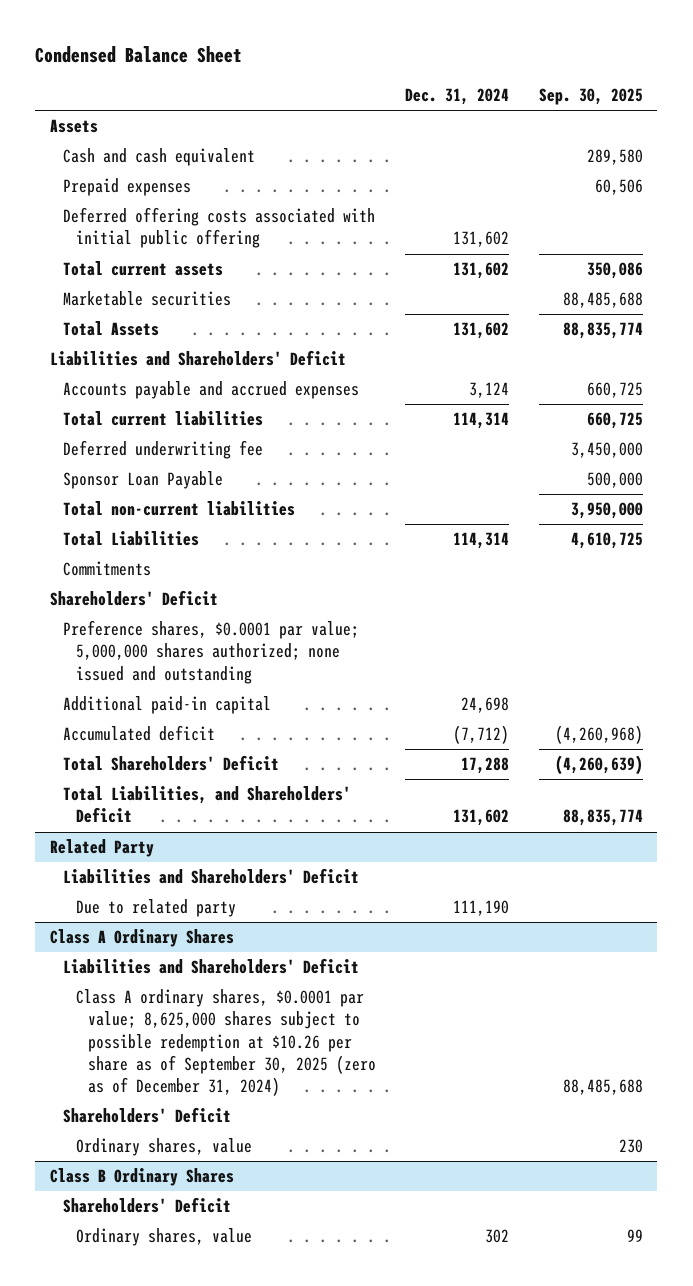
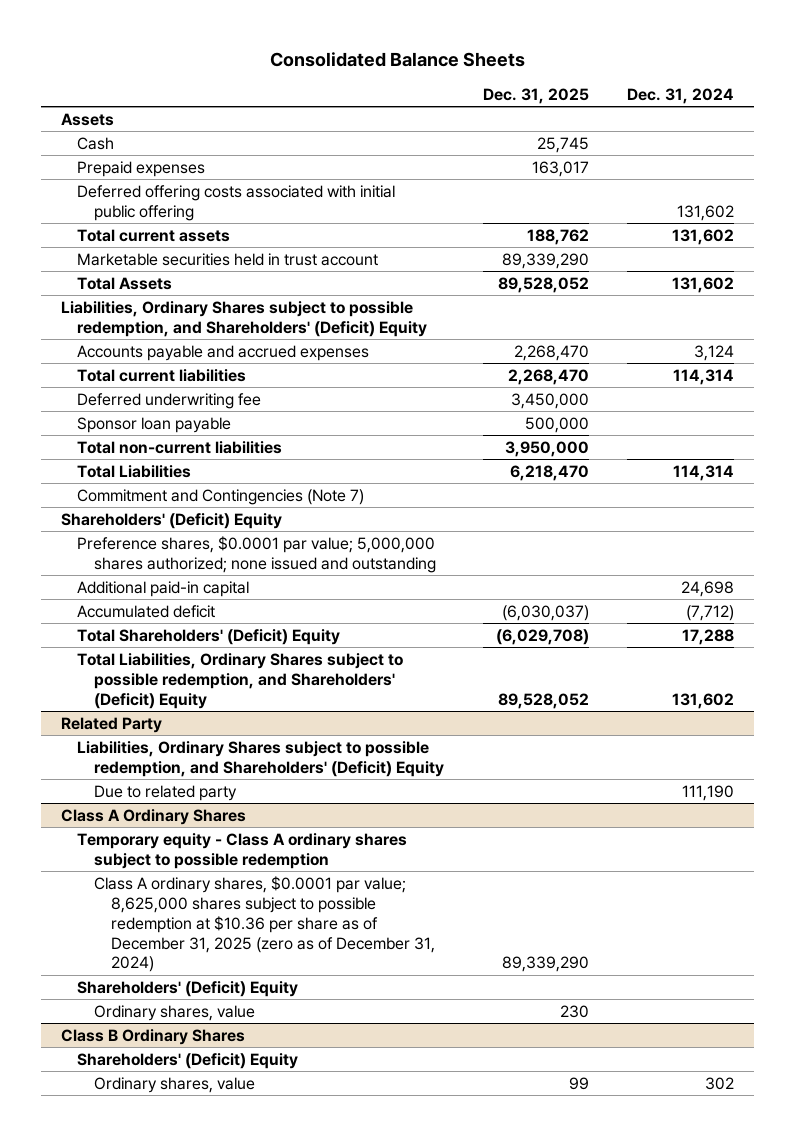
[35,46,243,64] Condensed Balance Sheet -> [269,52,525,68] Consolidated Balance Sheets
[538,87,643,105] Sep. 30, 2025 -> none
none -> [482,87,589,104] Dec. 31, 2025
[62,148,255,167] Cash and cash equivalent -> [77,136,115,150] Cash
[62,291,231,307] Marketable securities -> [77,252,379,266] Marketable securities held in trust account
[50,350,347,367] Liabilities and Shareholders' Deficit -> [60,300,428,337] Liabilities, Ordinary Shares subject to possible redemption, and Shareholders' (Deficit) Equity
[62,471,223,490] Sponsor Loan Payable -> [77,416,232,433] Sponsor loan payable
[62,561,151,577] Commitments -> [77,488,365,505] Commitment and Contingencies (Note 7)
[50,590,219,607] Shareholders' Deficit -> [60,512,282,529] Shareholders' (Deficit) Equity
[62,755,279,772] Total Shareholders' Deficit -> [77,628,341,645] Total Shareholders' (Deficit) Equity
[62,786,351,824] Total Liabilities, and Shareholders' Deficit -> [77,652,404,709] Total Liabilities, Ordinary Shares subject to possible redemption, and Shareholders' (Deficit) Equity
[62,868,359,885] Liabilities and Shareholders' Deficit -> [77,740,444,777] Liabilities, Ordinary Shares subject to possible redemption, and Shareholders' (Deficit) Equity
[62,958,359,975] Liabilities and Shareholders' Deficit -> none
none -> [77,832,408,869] Temporary equity - Class A ordinary shares subject to possible redemption
[75,989,377,1096] Class A ordinary shares, $0.0001 par value; 8,625,000 shares subject to possible redemption at $10.26 per share as of September 30, 2025 (zero as of December 31, 2024) -> [93,875,435,973] Class A ordinary shares, $0.0001 par value; 8,625,000 shares subject to possible redemption at $10.36 per share as of December 31, 2025 (zero as of December 31, 2024)
[62,1107,231,1124] Shareholders' Deficit -> [77,980,299,997] Shareholders' (Deficit) Equity
[62,1197,231,1214] Shareholders' Deficit -> [77,1052,299,1069] Shareholders' (Deficit) Equity

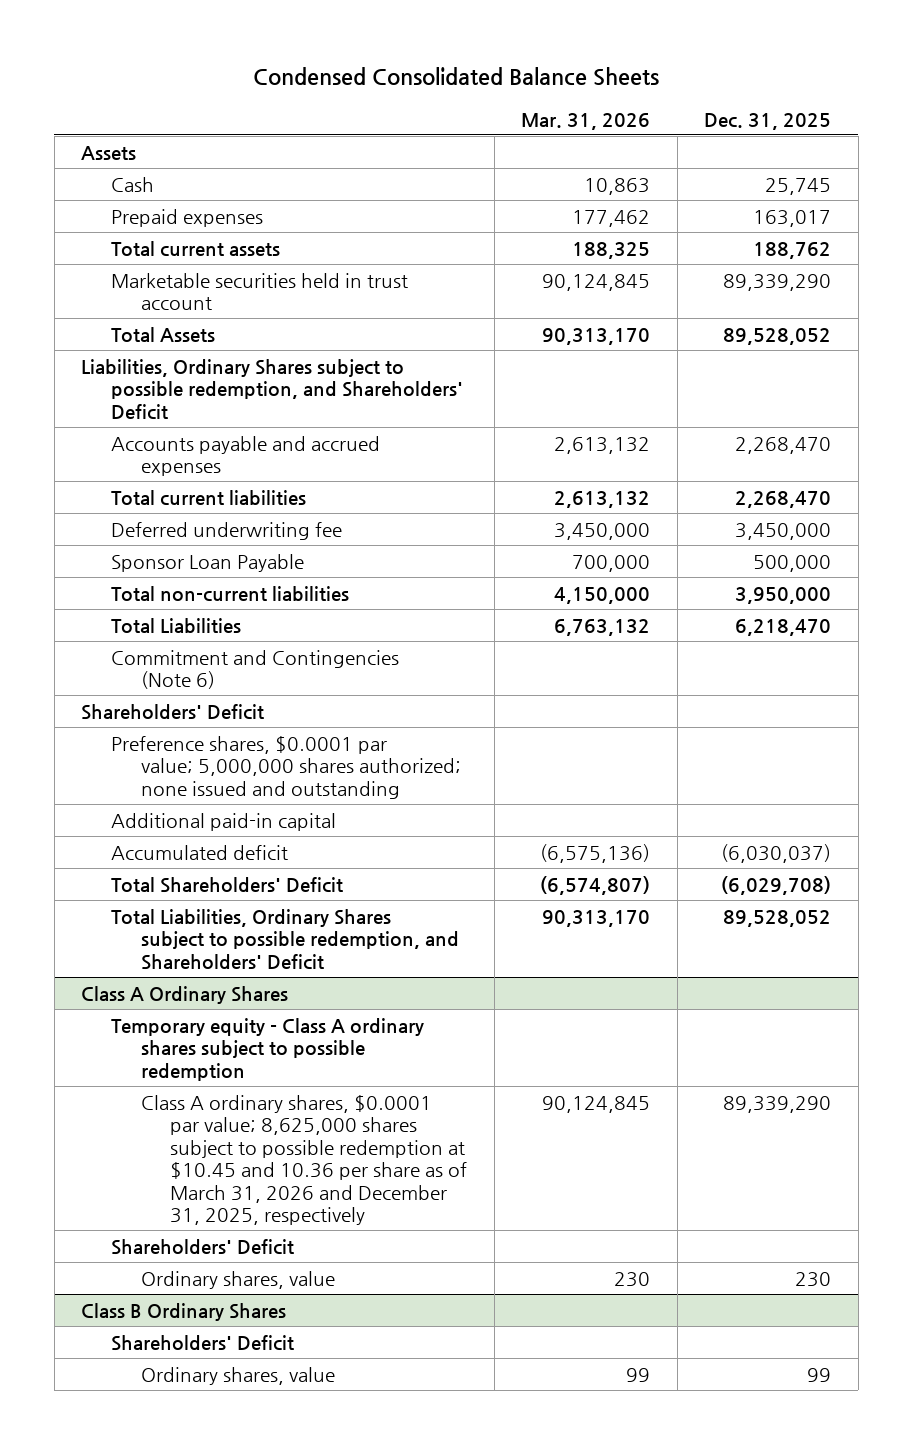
[269,52,525,68] Consolidated Balance Sheets -> [253,67,660,87] Condensed Consolidated Balance Sheets
[627,87,735,104] Dec. 31, 2024 -> none
none -> [521,112,651,130] Mar. 31, 2026
[77,184,396,221] Deferred offering costs associated with initial public offering -> none
[60,300,428,337] Liabilities, Ordinary Shares subject to possible redemption, and Shareholders' (Deficit) Equity -> [81,358,464,420] Liabilities, Ordinary Shares subject to possible redemption, and Shareholders' Deficit
[77,416,232,433] Sponsor loan payable -> [111,553,305,572] Sponsor Loan Payable
[77,488,365,505] Commitment and Contingencies (Note 7) -> [111,649,400,690] Commitment and Contingencies (Note 6)
[60,512,282,529] Shareholders' (Deficit) Equity -> [81,703,265,720] Shareholders' Deficit
[60,716,162,733] Related Party -> none
[77,740,444,777] Liabilities, Ordinary Shares subject to possible redemption, and Shareholders' (Deficit) Equity -> none
[93,784,237,801] Due to related party -> none
[77,628,341,645] Total Shareholders' (Deficit) Equity -> [111,876,344,893] Total Shareholders' Deficit
[77,652,404,709] Total Liabilities, Ordinary Shares subject to possible redemption, and Shareholders' (Deficit) Equity -> [111,908,459,970] Total Liabilities, Ordinary Shares subject to possible redemption, and Shareholders' Deficit
[93,875,435,973] Class A ordinary shares, $0.0001 par value; 8,625,000 shares subject to possible redemption at $10.36 per share as of December 31, 2025 (zero as of December 31, 2024) -> [140,1094,468,1226] Class A ordinary shares, $0.0001 par value; 8,625,000 shares subject to possible redemption at $10.45 and 10.36 per share as of March 31, 2026 and December 31, 2025, respectively
[77,980,299,997] Shareholders' (Deficit) Equity -> [111,1238,295,1255] Shareholders' Deficit
[77,1052,299,1069] Shareholders' (Deficit) Equity -> [111,1334,295,1351] Shareholders' Deficit

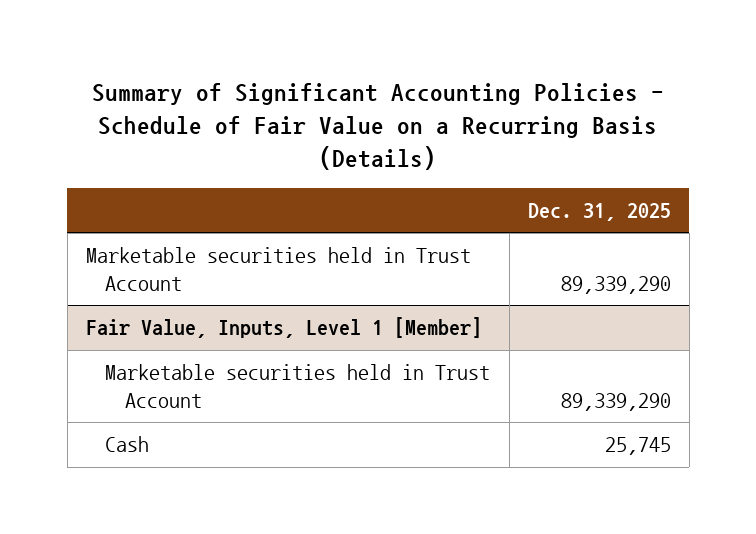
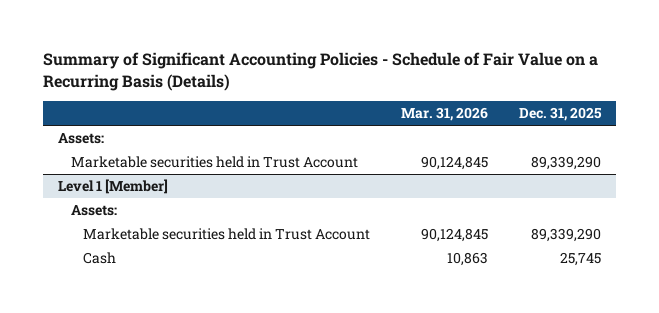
none -> [400,107,488,122] Mar. 31, 2026
none -> [58,133,105,145] Assets:
[85,317,482,339] Fair Value, Inputs, Level 1 [Member] -> [58,179,169,195] Level 1 [Member]
none -> [70,205,117,217] Assets:

